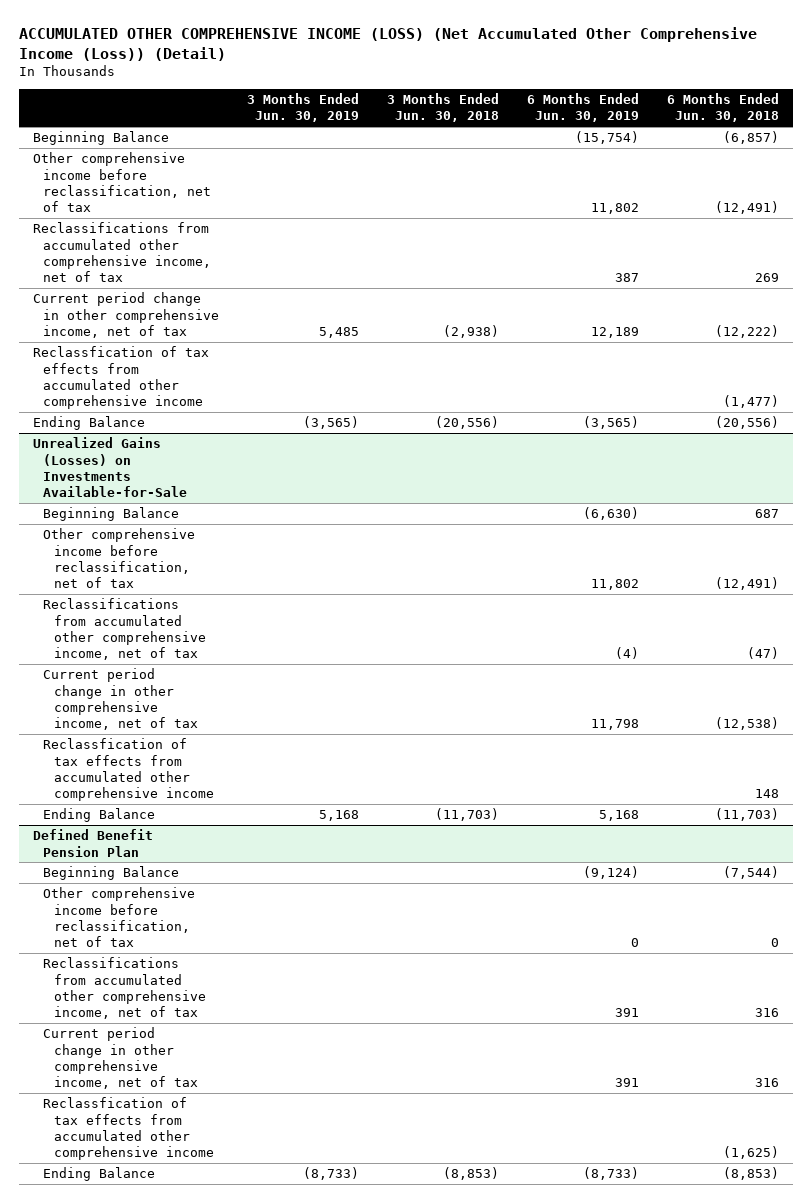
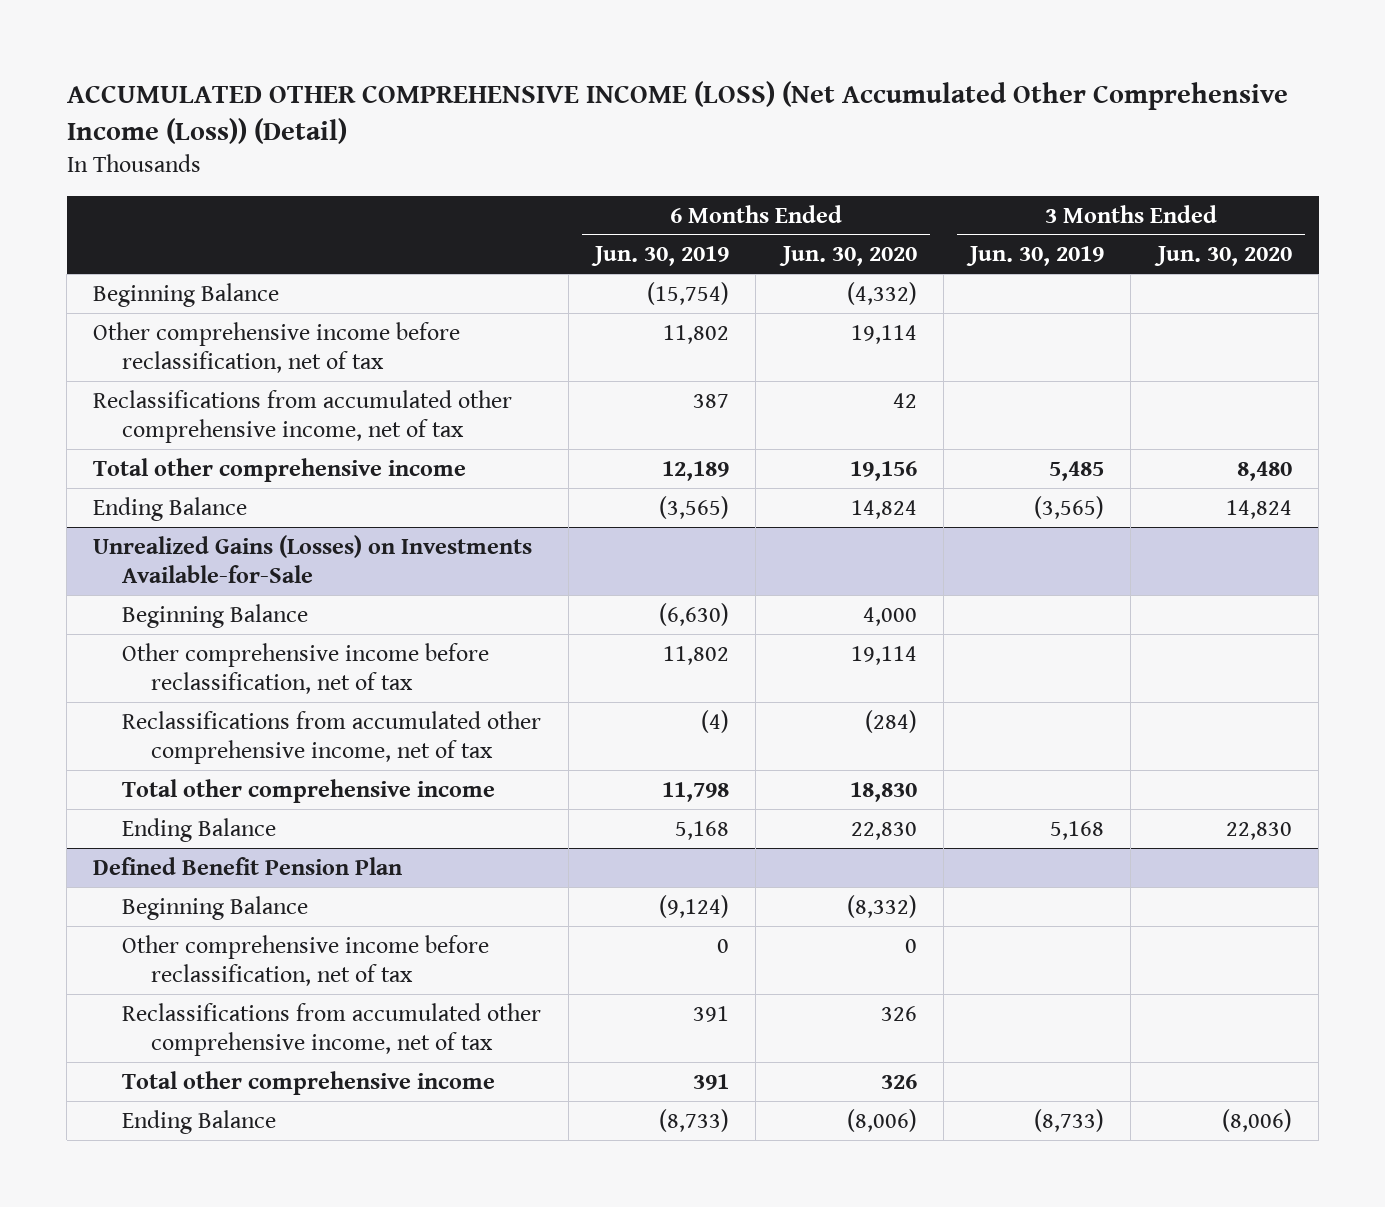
[387,92,500,123] 3 Months Ended Jun. 30, 2018 -> none
[667,92,780,123] 6 Months Ended Jun. 30, 2018 -> none
none -> [778,246,917,267] Jun. 30, 2020
none -> [1153,246,1292,267] Jun. 30, 2020
[32,346,209,410] Reclassfication of tax effects from accumulated other comprehensive income -> none
[32,292,220,338] Current period change in other comprehensive income, net of tax -> [93,457,467,482] Total other comprehensive income
[43,738,214,802] Reclassfication of tax effects from accumulated other comprehensive income -> none
[43,668,198,731] Current period change in other comprehensive income, net of tax -> [122,778,496,803] Total other comprehensive income
[43,1097,214,1161] Reclassfication of tax effects from accumulated other comprehensive income -> none
[43,1027,198,1090] Current period change in other comprehensive income, net of tax -> [122,1070,496,1095] Total other comprehensive income

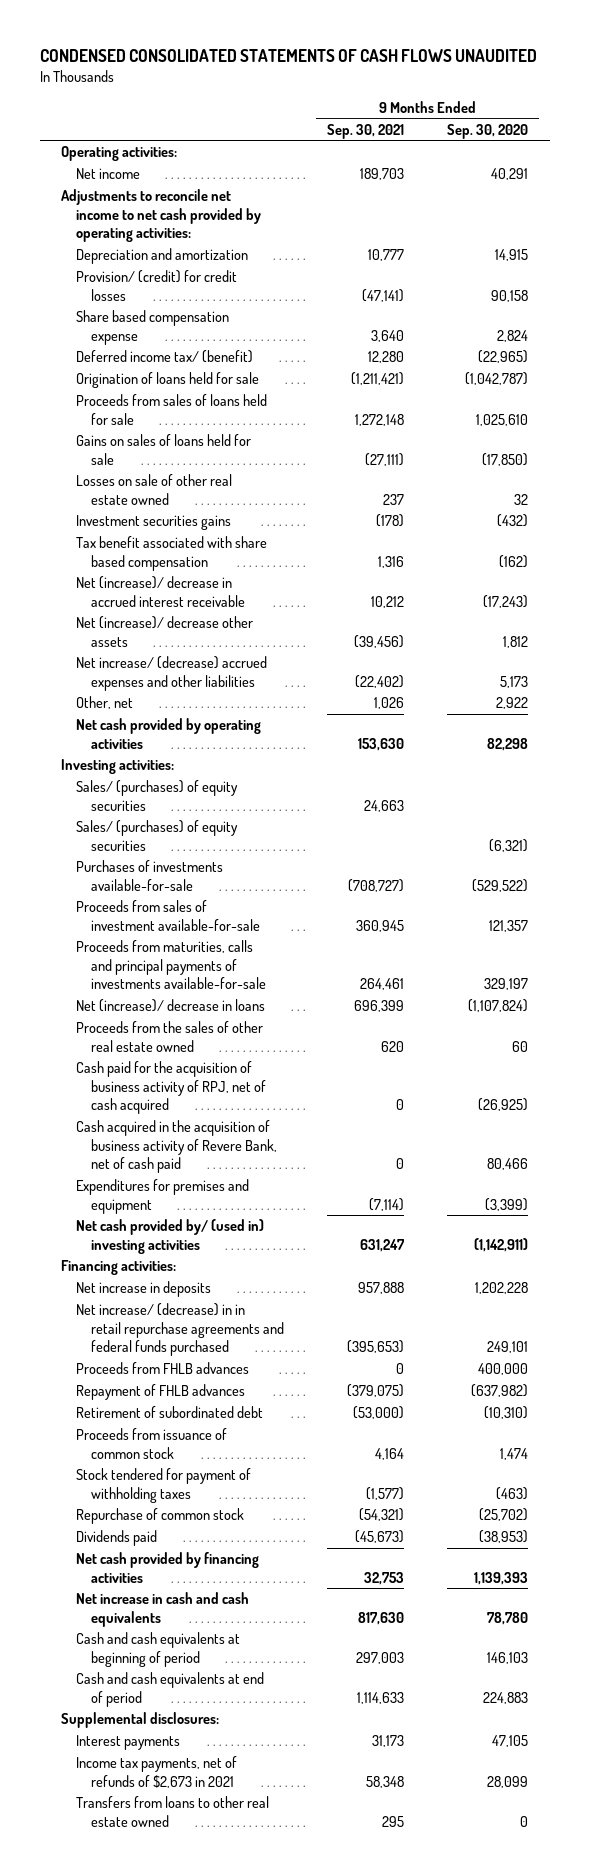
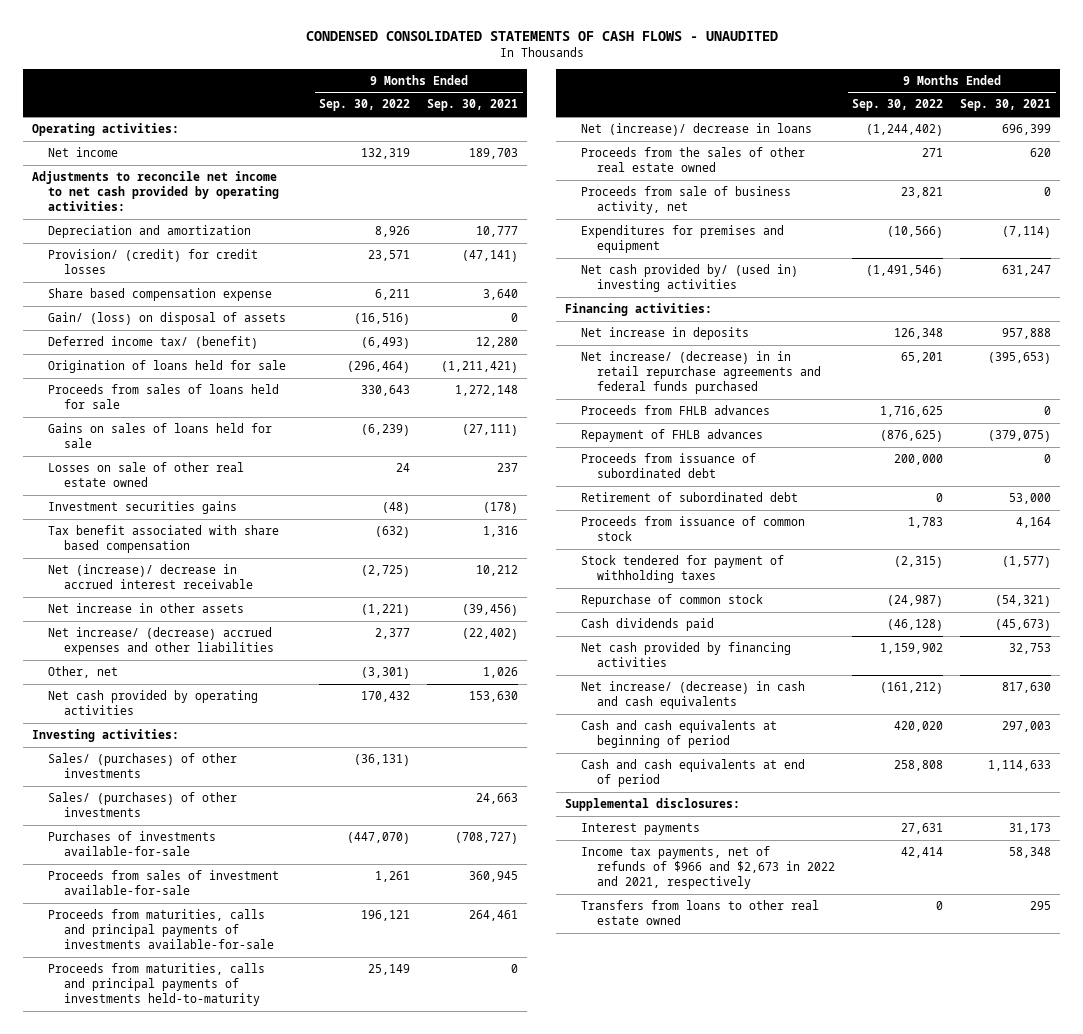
[39,49,537,63] CONDENSED CONSOLIDATED STATEMENTS OF CASH FLOWS UNAUDITED -> [305,31,778,42] CONDENSED CONSOLIDATED STATEMENTS OF CASH FLOWS - UNAUDITED
[447,123,529,139] Sep. 30, 2020 -> none
none -> [319,99,411,112] Sep. 30, 2022
none -> [47,312,286,326] Gain/ (loss) on disposal of assets
[76,616,254,647] Net (increase)/ decrease other assets -> [47,603,244,614] Net increase in other assets
[76,820,239,851] Sales/ (purchases) of equity securities -> none
none -> [47,753,237,778] Sales/ (purchases) of other investments
[76,780,239,811] Sales/ (purchases) of equity securities -> [47,792,237,817] Sales/ (purchases) of other investments
none -> [47,963,265,1006] Proceeds from maturities, calls and principal payments of investments held-to-maturity
[76,1061,267,1114] Cash paid for the acquisition of business activity of RPJ, net of cash acquired -> none
[76,1120,278,1173] Cash acquired in the acquisition of business activity of Revere Bank, net of cash paid -> none
none -> [580,186,791,214] Proceeds from sale of business activity, net
none -> [580,453,756,478] Proceeds from issuance of subordinated debt
[353,1406,405,1420] (53,000) -> [1009,493,1052,505] 53,000
[76,1530,158,1547] Dividends paid -> [580,618,714,632] Cash dividends paid
[76,1592,250,1627] Net increase in cash and cash equivalents -> [580,681,805,709] Net increase/ (decrease) in cash and cash equivalents
[76,1756,238,1788] Income tax payments, net of refunds of $2,673 in 2021 -> [580,846,835,889] Income tax payments, net of refunds of $966 and $2,673 in 2022 and 2021, respectively

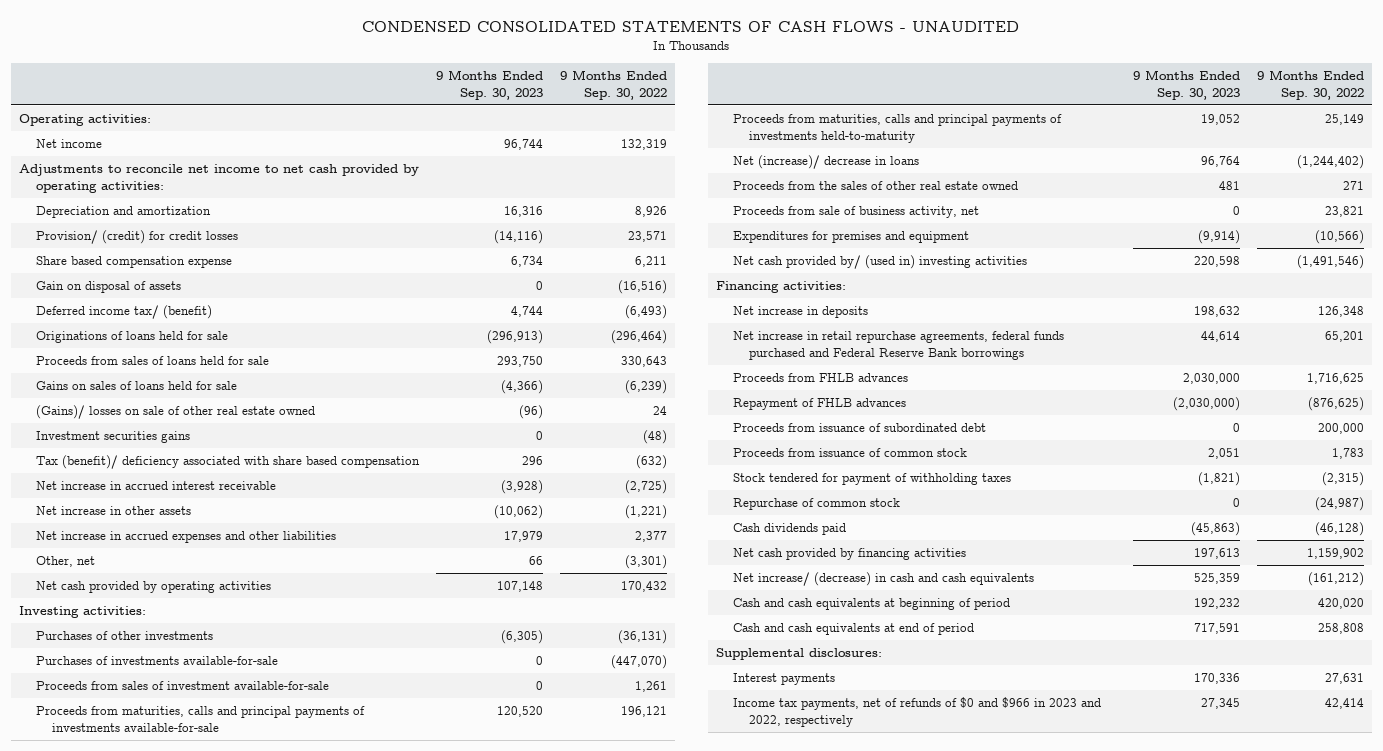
[427,99,519,112] Sep. 30, 2021 -> none
none -> [436,69,544,100] 9 Months Ended Sep. 30, 2023
[47,312,286,326] Gain/ (loss) on disposal of assets -> [35,281,181,294] Gain on disposal of assets
[47,360,286,374] Origination of loans held for sale -> [35,331,228,344] Originations of loans held for sale
[47,462,244,487] Losses on sale of other real estate owned -> [35,405,315,420] (Gains)/ losses on sale of other real estate owned
[47,525,279,553] Tax benefit associated with share based compensation -> [35,455,420,470] Tax (benefit)/ deficiency associated with share based compensation
[47,564,253,589] Net (increase)/ decrease in accrued interest receivable -> [35,481,276,491] Net increase in accrued interest receivable
[47,627,274,655] Net increase/ (decrease) accrued expenses and other liabilities -> [35,531,336,544] Net increase in accrued expenses and other liabilities
[47,792,237,817] Sales/ (purchases) of other investments -> none
[47,753,237,778] Sales/ (purchases) of other investments -> [35,631,213,641] Purchases of other investments
[580,351,821,394] Net increase/ (decrease) in in retail repurchase agreements and federal funds purchased -> [732,331,1064,361] Net increase in retail repurchase agreements, federal funds purchased and Federal Reserve Bank borrowings
[580,492,798,503] Retirement of subordinated debt -> none
[580,900,819,925] Transfers from loans to other real estate owned -> none
[580,846,835,889] Income tax payments, net of refunds of $966 and $2,673 in 2022 and 2021, respectively -> [732,697,1101,728] Income tax payments, net of refunds of $0 and $966 in 2023 and 2022, respectively

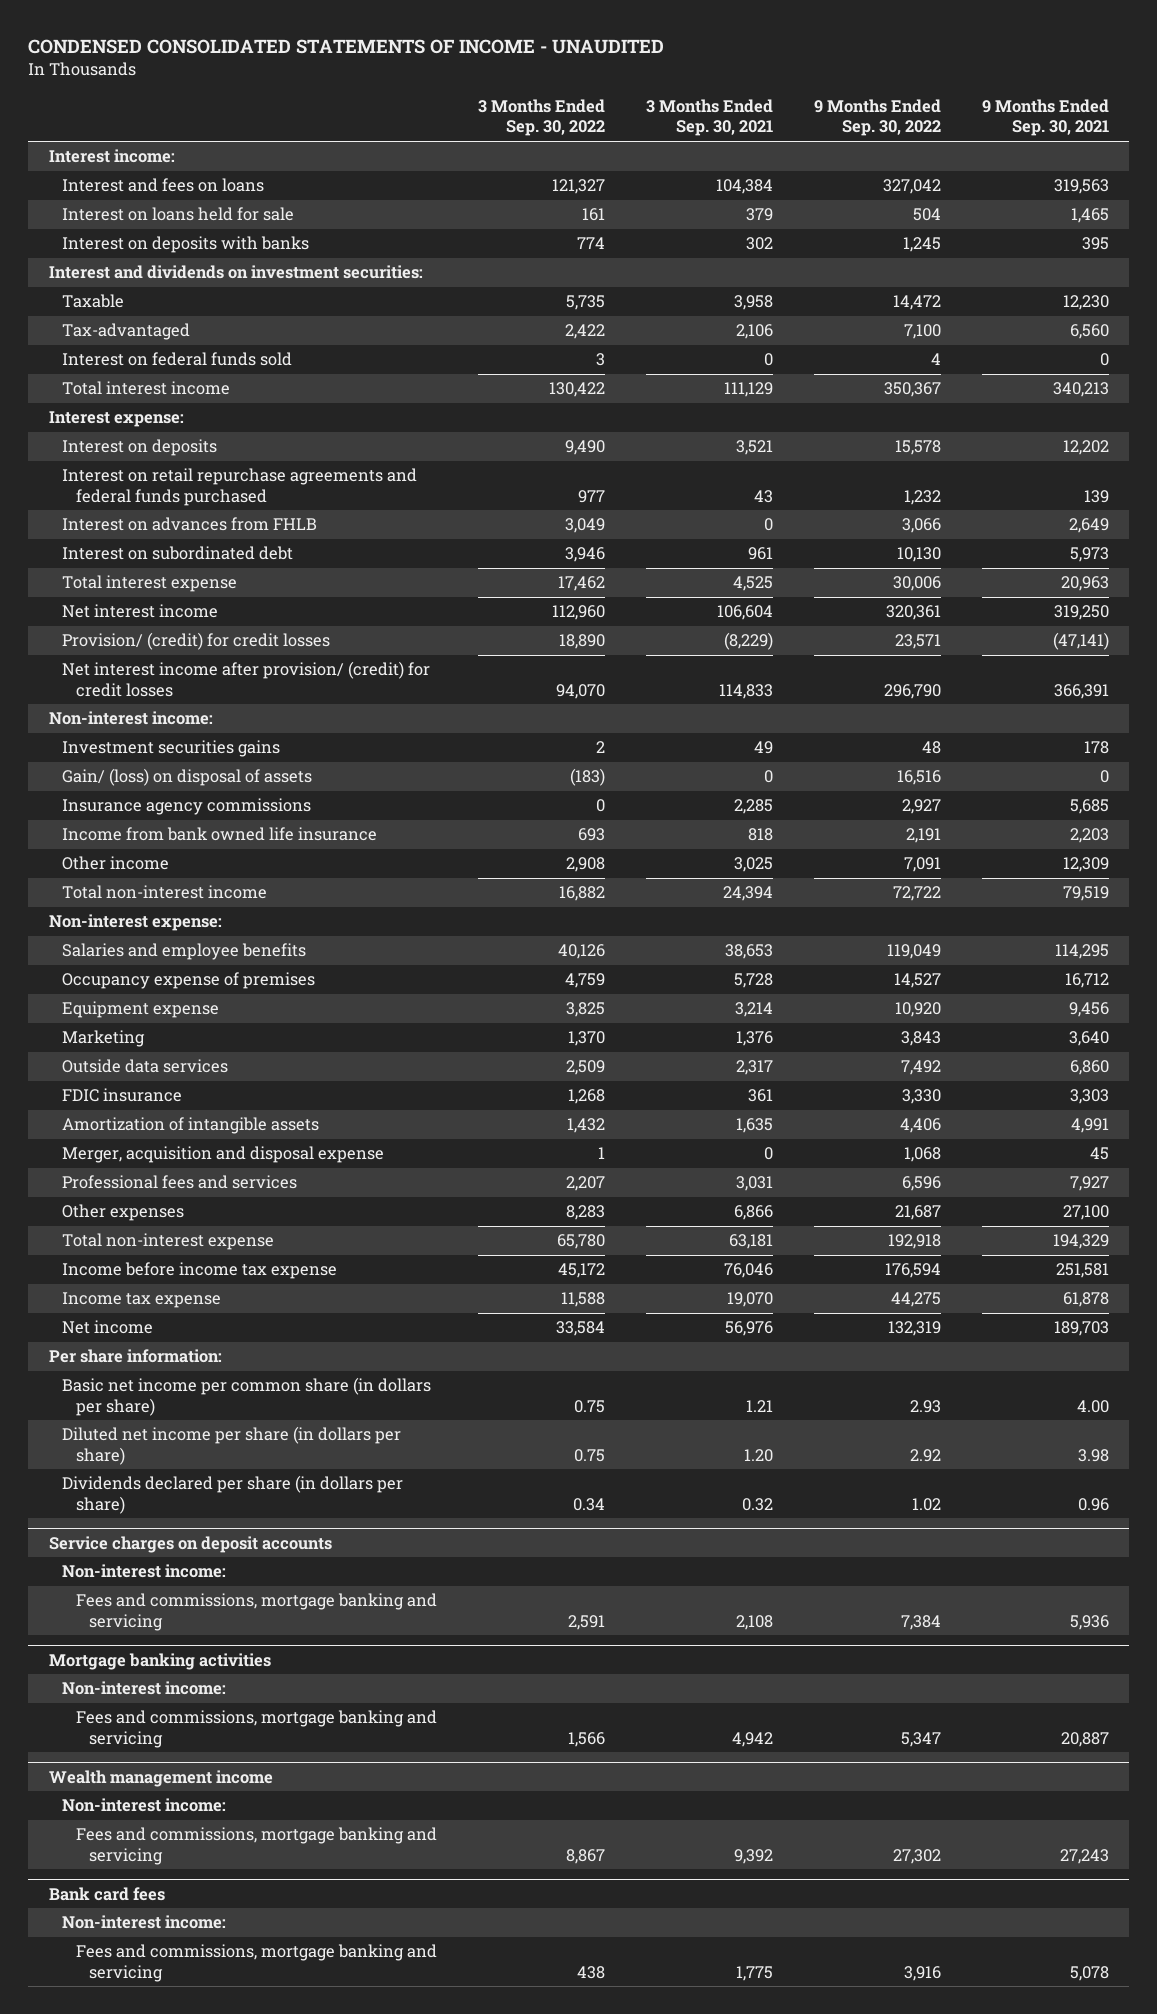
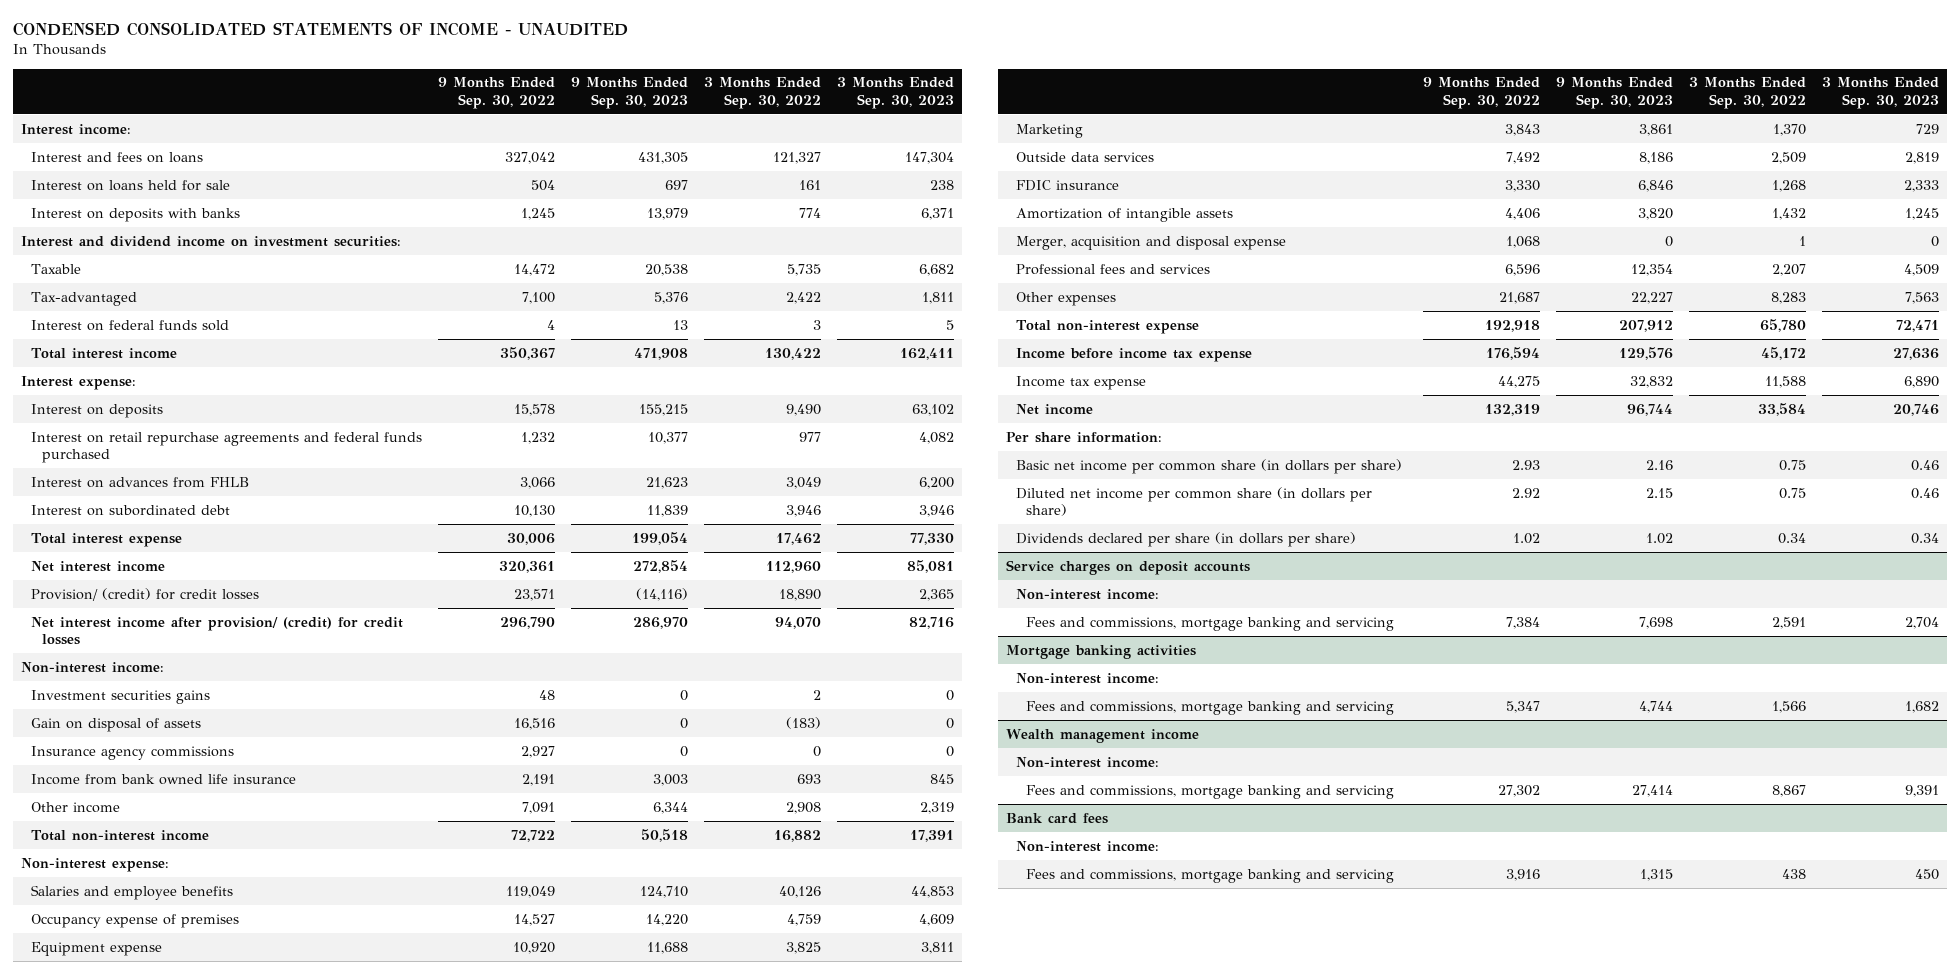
[645,98,773,137] 3 Months Ended Sep. 30, 2021 -> none
[981,98,1109,137] 9 Months Ended Sep. 30, 2021 -> none
none -> [571,77,689,109] 9 Months Ended Sep. 30, 2023
none -> [836,77,954,109] 3 Months Ended Sep. 30, 2023
[48,265,423,280] Interest and dividends on investment securities: -> [20,235,401,247] Interest and dividend income on investment securities:
[62,768,313,787] Gain/ (loss) on disposal of assets -> [31,717,202,732] Gain on disposal of assets
[62,1426,402,1465] Diluted net income per share (in dollars per share) -> [1016,486,1373,517] Diluted net income per common share (in dollars per share)

